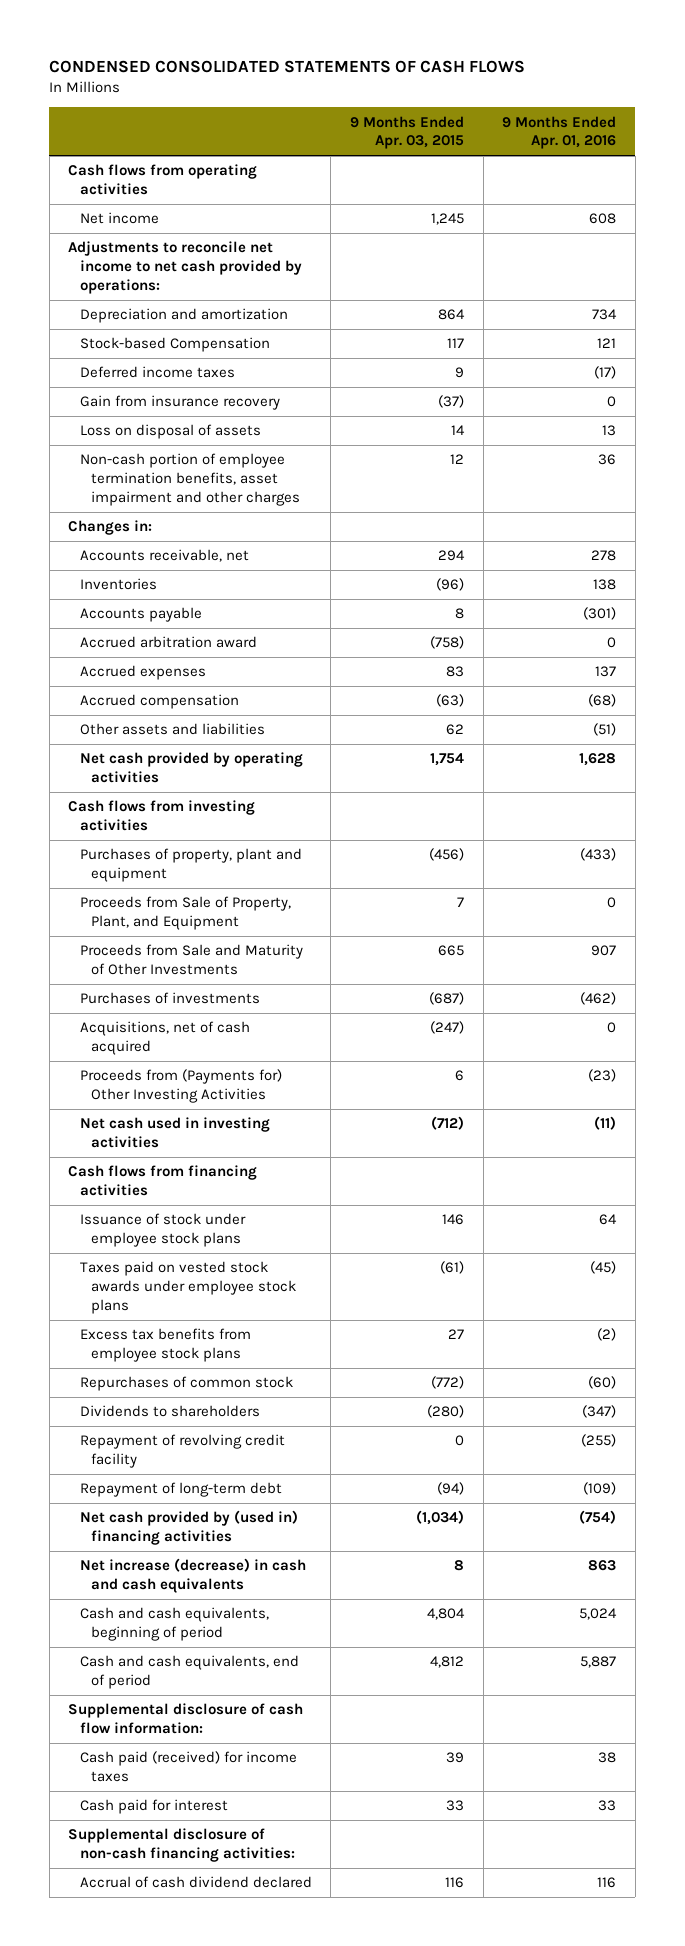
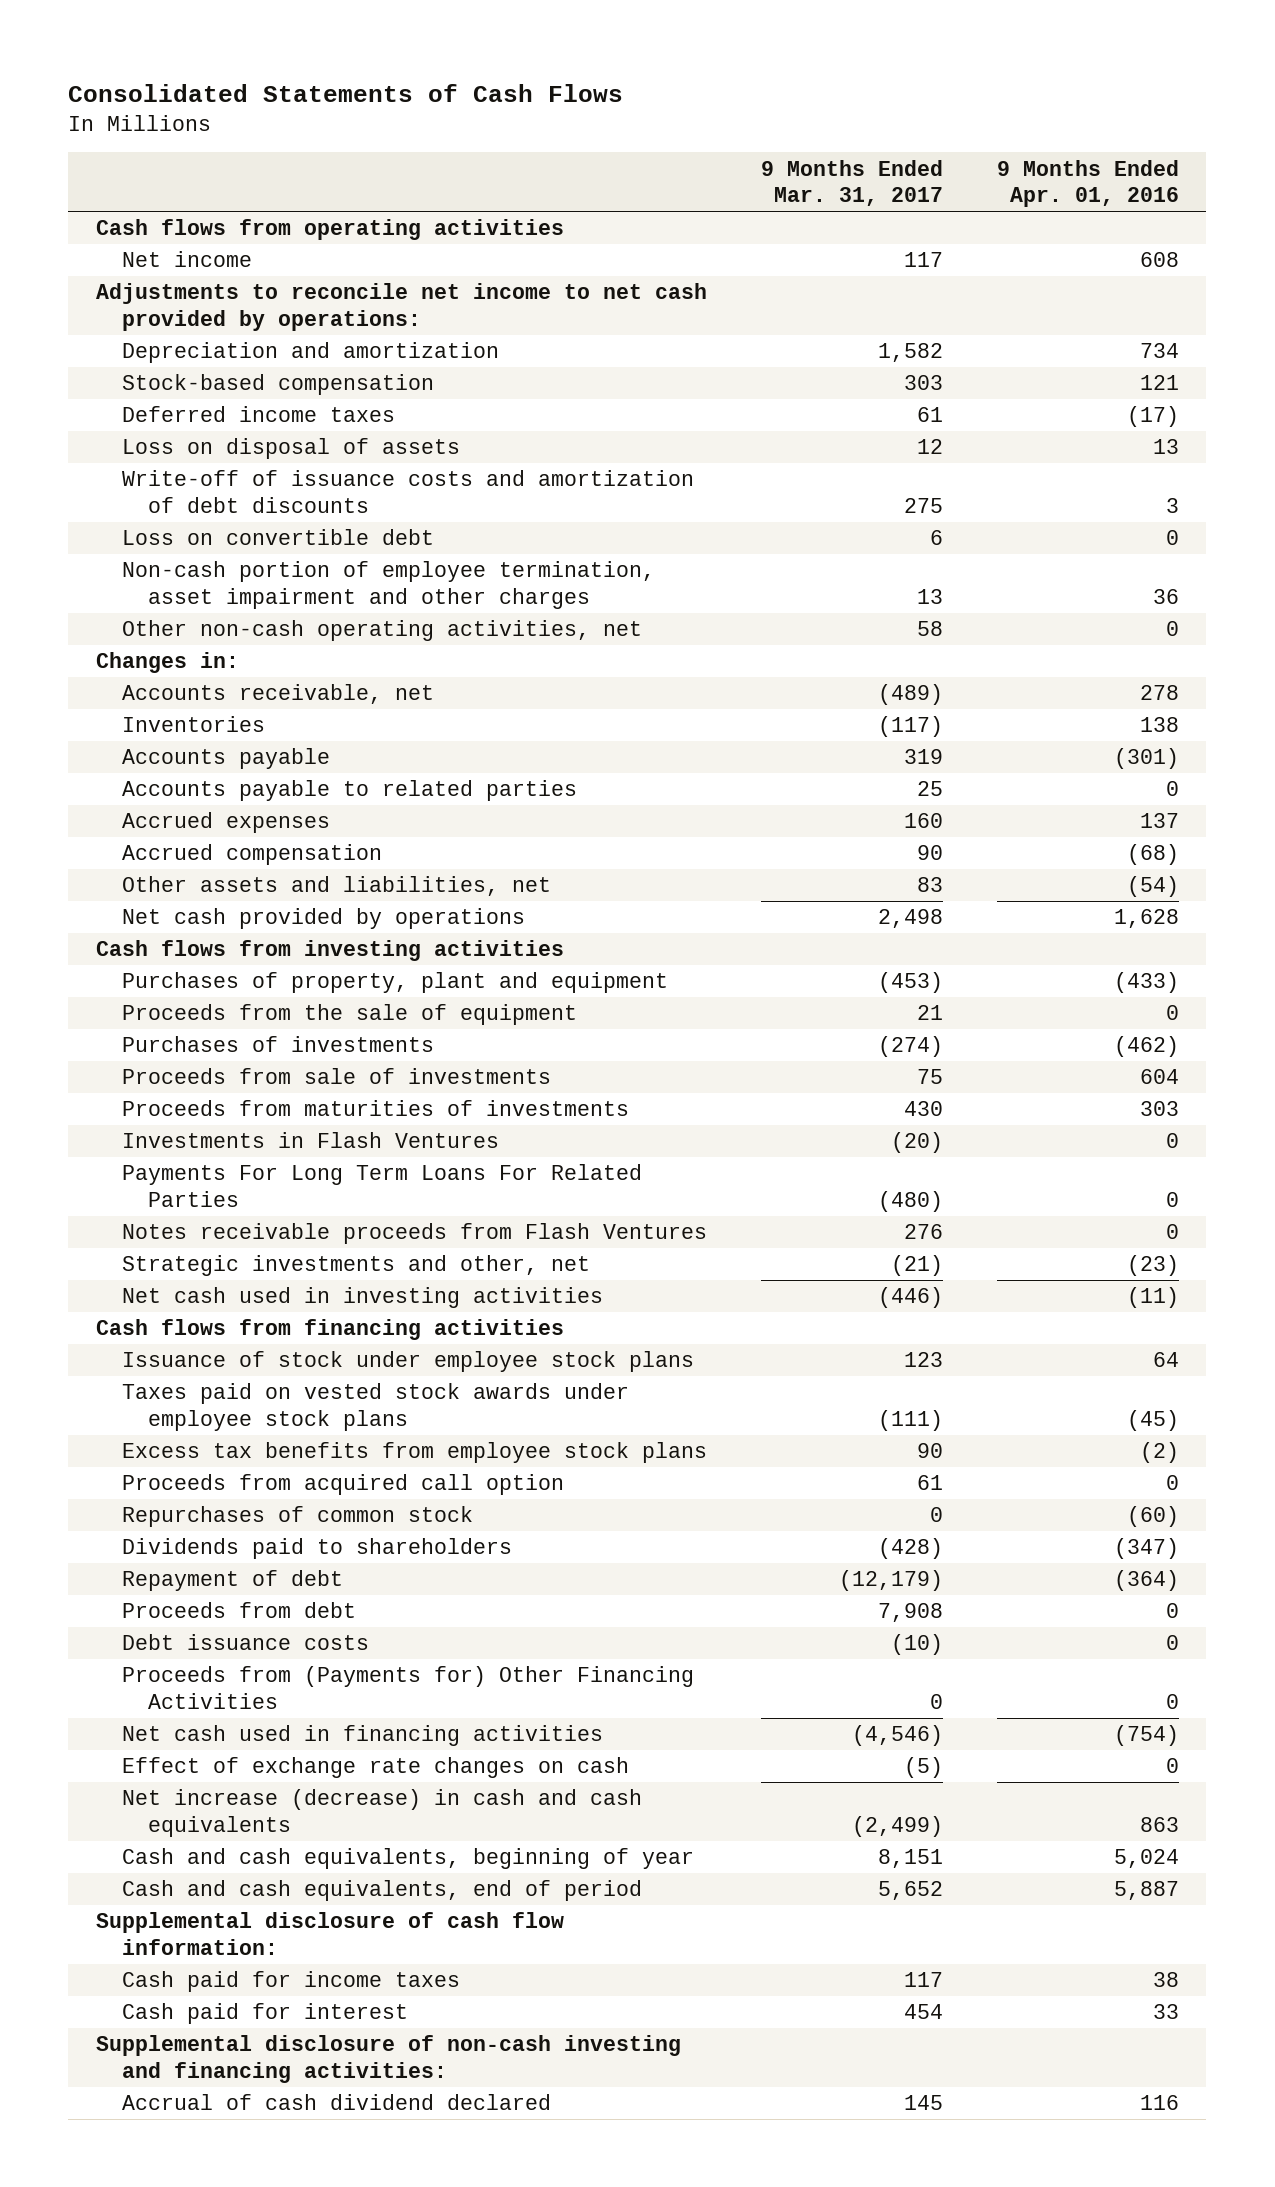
[49,60,526,74] CONDENSED CONSOLIDATED STATEMENTS OF CASH FLOWS -> [68,83,624,102] Consolidated Statements of Cash Flows
[350,115,465,150] 9 Months Ended Apr. 03, 2015 -> none
none -> [760,159,943,207] 9 Months Ended Mar. 31, 2017
[79,337,270,353] Stock-based Compensation -> [121,374,434,396] Stock-based compensation
[79,395,280,411] Gain from insurance recovery -> none
none -> [121,470,694,513] Write-off of issuance costs and amortization of debt discounts
none -> [121,529,434,546] Loss on convertible debt
[79,453,301,506] Non-cash portion of employee termination benefits, asset impairment and other charges -> [121,561,655,609] Non-cash portion of employee termination, asset impairment and other charges
none -> [121,620,642,642] Other non-cash operating activities, net
[79,636,257,649] Accrued arbitration award -> none
none -> [121,780,577,802] Accounts payable to related parties
[79,723,265,736] Other assets and liabilities -> [121,876,551,897] Other assets and liabilities, net
[593,723,617,737] (51) -> [1127,876,1180,898] (54)
[79,752,303,783] Net cash provided by operating activities -> [121,908,525,930] Net cash provided by operations
[79,944,303,975] Proceeds from Sale and Maturity of Other Investments -> none
[79,896,291,930] Proceeds from Sale of Property, Plant, and Equipment -> [121,1004,577,1026] Proceeds from the sale of equipment
[79,1021,250,1055] Acquisitions, net of cash acquired -> none
none -> [121,1068,551,1085] Proceeds from sale of investments
none -> [121,1100,629,1117] Proceeds from maturities of investments
none -> [121,1132,499,1149] Investments in Flash Ventures
none -> [121,1164,642,1207] Payments For Long Term Loans For Related Parties
none -> [121,1223,707,1245] Notes receivable proceeds from Flash Ventures
[79,1069,282,1103] Proceeds from (Payments for) Other Investing Activities -> [121,1255,590,1277] Strategic investments and other, net
none -> [121,1474,564,1496] Proceeds from acquired call option
[79,1434,285,1468] Repayment of revolving credit facility -> none
[79,1405,260,1418] Dividends to shareholders -> [121,1538,512,1560] Dividends paid to shareholders
[79,1482,282,1498] Repayment of long-term debt -> [121,1570,343,1592] Repayment of debt
[583,1482,617,1496] (109) -> [1114,1570,1180,1592] (364)
none -> [121,1602,356,1619] Proceeds from debt
none -> [121,1634,369,1651] Debt issuance costs
none -> [121,1666,694,1709] Proceeds from (Payments for) Other Financing Activities
[79,1510,298,1545] Net cash provided by (used in) financing activities -> [121,1725,603,1747] Net cash used in financing activities
none -> [121,1757,629,1779] Effect of exchange rate changes on cash
[79,1607,269,1641] Cash and cash equivalents, beginning of period -> [121,1848,694,1870] Cash and cash equivalents, beginning of year
[79,1751,297,1782] Cash paid (received) for income taxes -> [121,1971,460,1993] Cash paid for income taxes
[68,1828,295,1862] Supplemental disclosure of non-cash financing activities: -> [95,2035,681,2083] Supplemental disclosure of non-cash investing and financing activities:

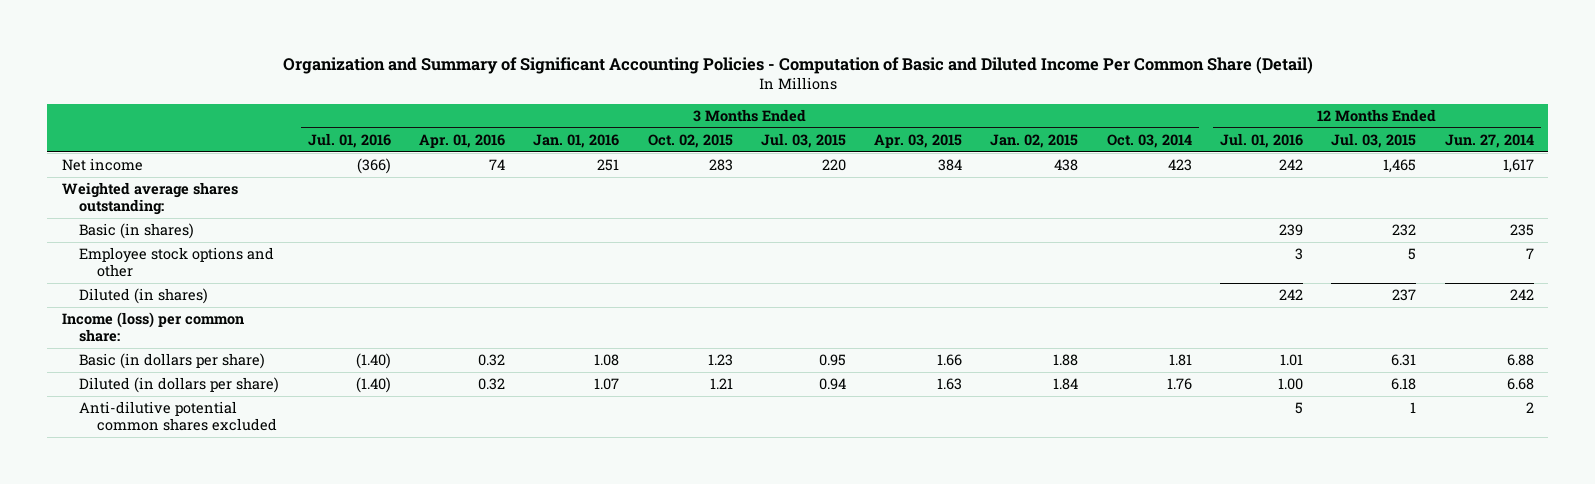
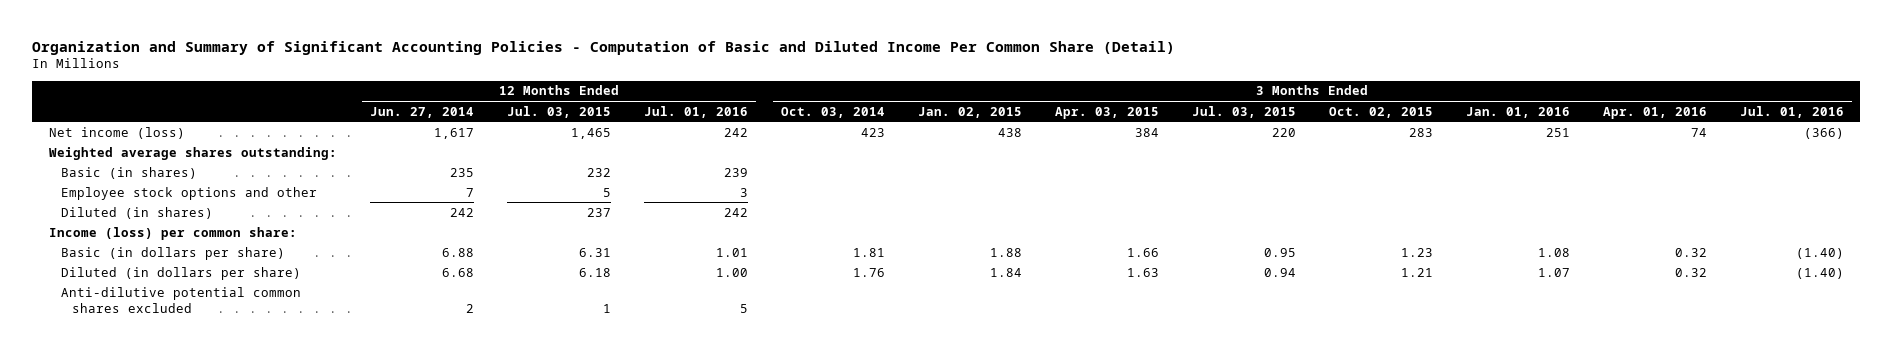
[61,158,143,172] Net income -> [48,126,185,139] Net income (loss)

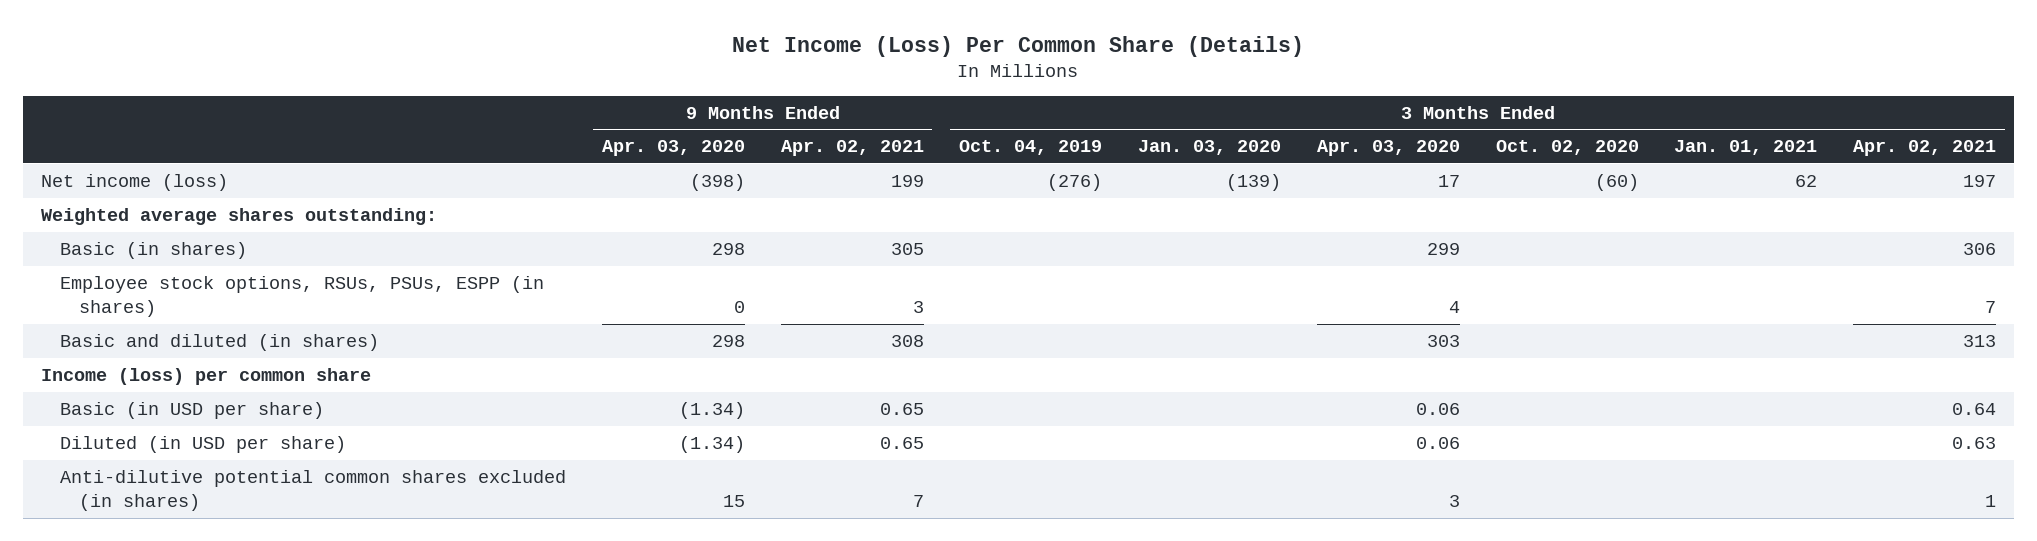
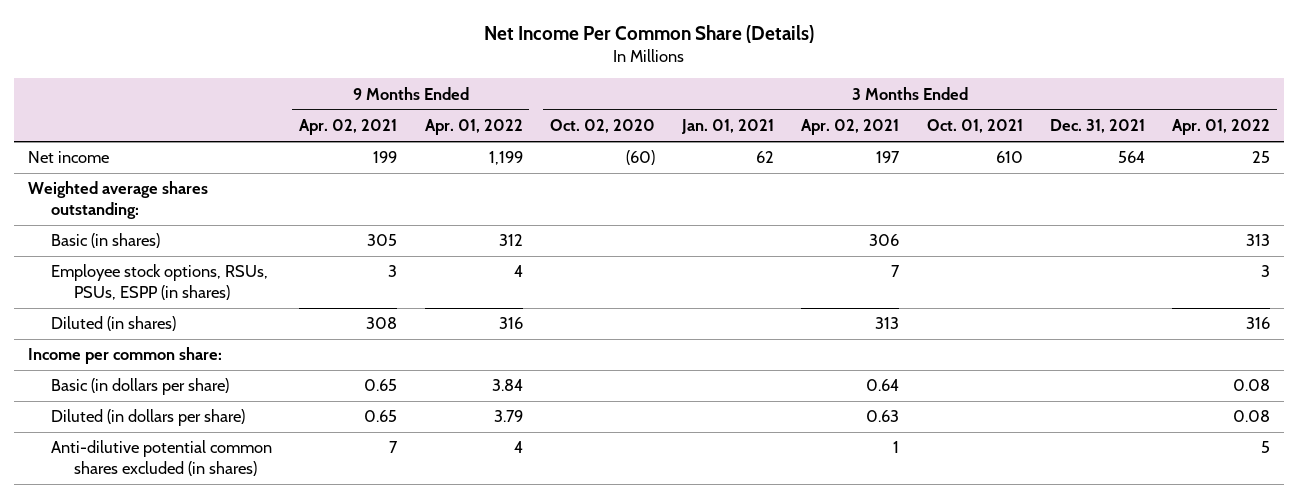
[732,35,1305,57] Net Income (Loss) Per Common Share (Details) -> [483,24,814,43] Net Income Per Common Share (Details)
[601,140,745,157] Apr. 03, 2020 -> none
[959,140,1103,156] Oct. 04, 2019 -> none
[1138,140,1282,156] Jan. 03, 2020 -> none
[1316,140,1460,157] Apr. 03, 2020 -> none
none -> [424,119,523,136] Apr. 01, 2022
none -> [926,119,1023,134] Oct. 01, 2021
none -> [1049,119,1145,134] Dec. 31, 2021
none -> [1172,119,1271,136] Apr. 01, 2022
[40,173,228,191] Net income (loss) -> [27,151,109,164] Net income
[59,333,379,351] Basic and diluted (in shares) -> [51,316,177,332] Diluted (in shares)
[40,367,371,385] Income (loss) per common share -> [27,347,222,365] Income per common share:
[59,401,324,419] Basic (in USD per share) -> [51,378,230,396] Basic (in dollars per share)
[59,435,346,453] Diluted (in USD per share) -> [51,409,246,427] Diluted (in dollars per share)

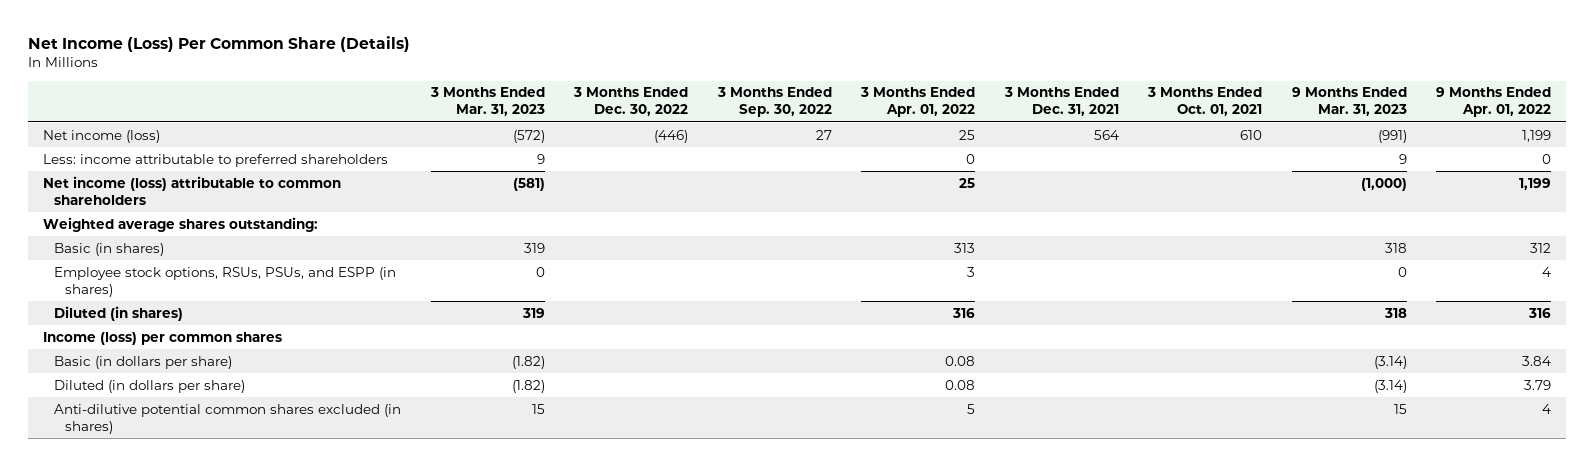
[483,24,814,43] Net Income Per Common Share (Details) -> [28,36,411,53] Net Income (Loss) Per Common Share (Details)
[299,119,398,136] Apr. 02, 2021 -> none
[549,119,655,134] Oct. 02, 2020 -> none
[681,119,775,135] Jan. 01, 2021 -> none
[801,119,900,136] Apr. 02, 2021 -> none
none -> [429,87,545,117] 3 Months Ended Mar. 31, 2023
none -> [573,87,689,117] 3 Months Ended Dec. 30, 2022
none -> [716,87,832,118] 3 Months Ended Sep. 30, 2022
none -> [1291,87,1407,117] 9 Months Ended Mar. 31, 2023
[27,151,109,164] Net income -> [43,129,161,143] Net income (loss)
none -> [43,153,389,167] Less: income attributable to preferred shareholders
none -> [43,175,342,205] Net income (loss) attributable to common shareholders
[51,264,269,301] Employee stock options, RSUs, PSUs, ESPP (in shares) -> [53,266,396,297] Employee stock options, RSUs, PSUs, and ESPP (in shares)
[27,347,222,365] Income per common share: -> [43,331,283,345] Income (loss) per common shares

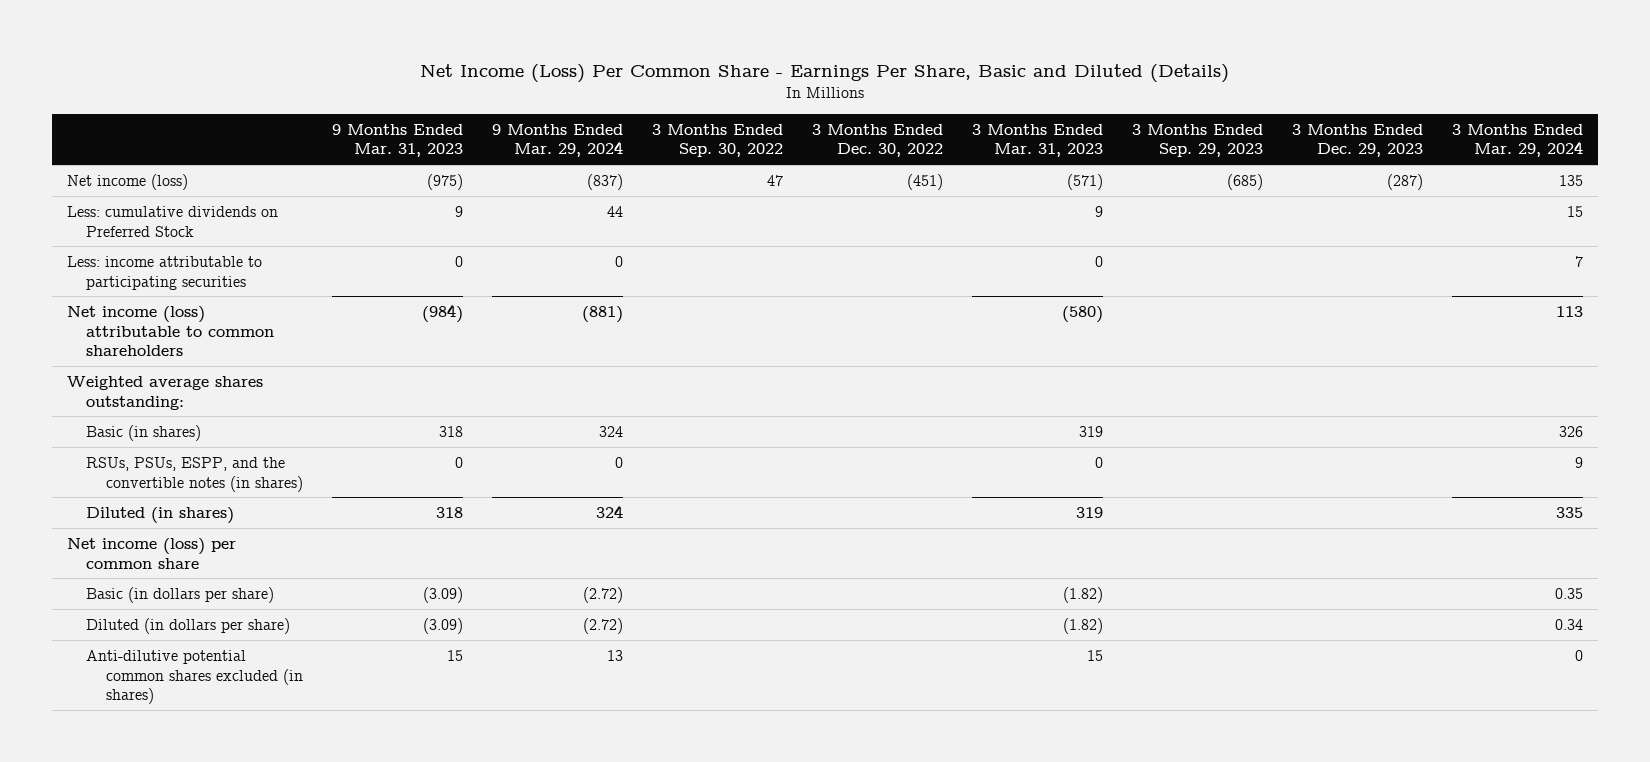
[28,36,411,53] Net Income (Loss) Per Common Share (Details) -> [419,63,1229,83] Net Income (Loss) Per Common Share - Earnings Per Share, Basic and Diluted (Details)
[860,87,976,118] 3 Months Ended Apr. 01, 2022 -> none
[1003,87,1119,117] 3 Months Ended Dec. 31, 2021 -> none
[1147,87,1263,117] 3 Months Ended Oct. 01, 2021 -> none
[1436,87,1552,118] 9 Months Ended Apr. 01, 2022 -> none
none -> [492,123,624,158] 9 Months Ended Mar. 29, 2024
none -> [1132,123,1264,158] 3 Months Ended Sep. 29, 2023
none -> [1292,123,1424,158] 3 Months Ended Dec. 29, 2023
none -> [1452,123,1584,158] 3 Months Ended Mar. 29, 2024
[512,129,545,143] (572) -> [1067,173,1104,190] (571)
[654,129,689,143] (446) -> [907,173,944,190] (451)
[815,129,832,140] 27 -> [767,174,784,186] 47
[1377,129,1407,143] (991) -> [427,173,464,190] (975)
[43,153,389,167] Less: income attributable to preferred shareholders -> [66,205,278,237] Less: cumulative dividends on Preferred Stock
none -> [66,255,262,290] Less: income attributable to participating securities
[512,177,545,191] (581) -> [1062,305,1104,323] (580)
[1360,177,1407,191] (1,000) -> [422,303,464,323] (984)
[53,266,396,297] Employee stock options, RSUs, PSUs, and ESPP (in shares) -> [86,456,304,492] RSUs, PSUs, ESPP, and the convertible notes (in shares)
[43,331,283,345] Income (loss) per common shares -> [66,537,236,569] Net income (loss) per common share
[1373,355,1407,369] (3.14) -> [423,586,464,603] (3.09)
[1373,379,1407,393] (3.14) -> [423,617,464,634] (3.09)

